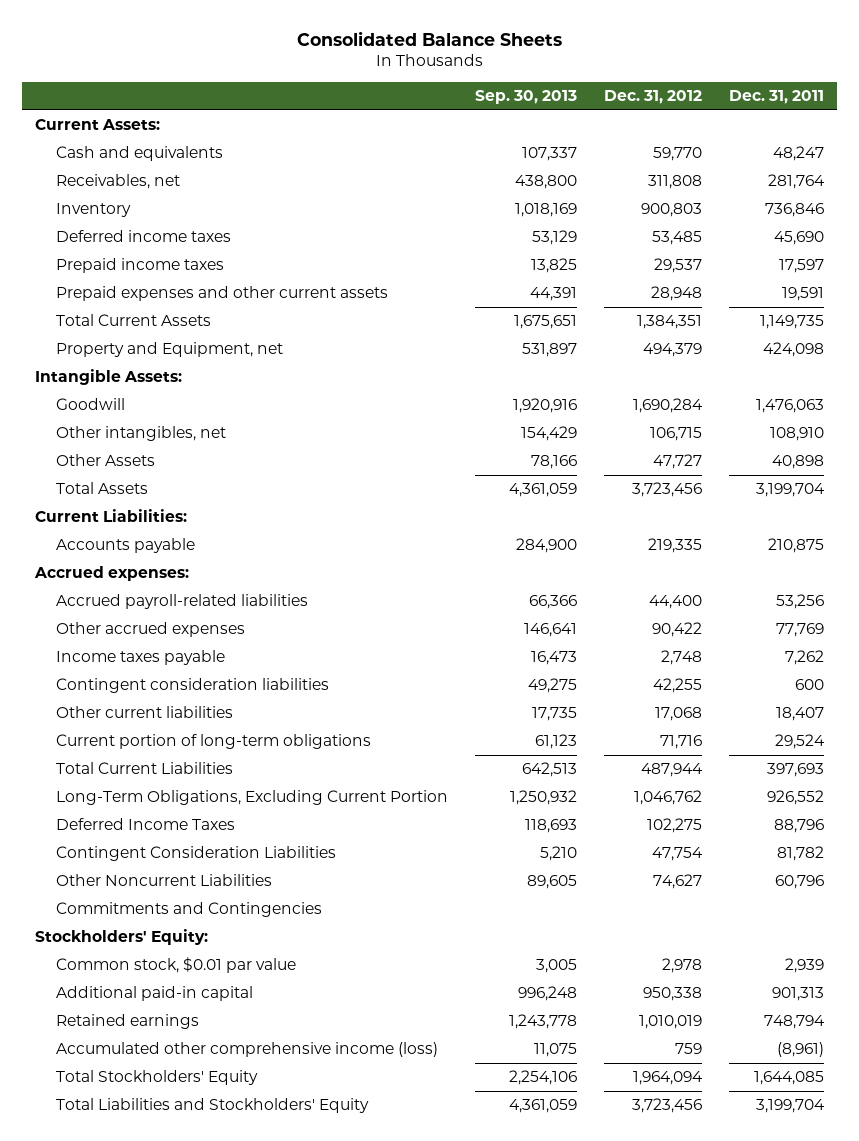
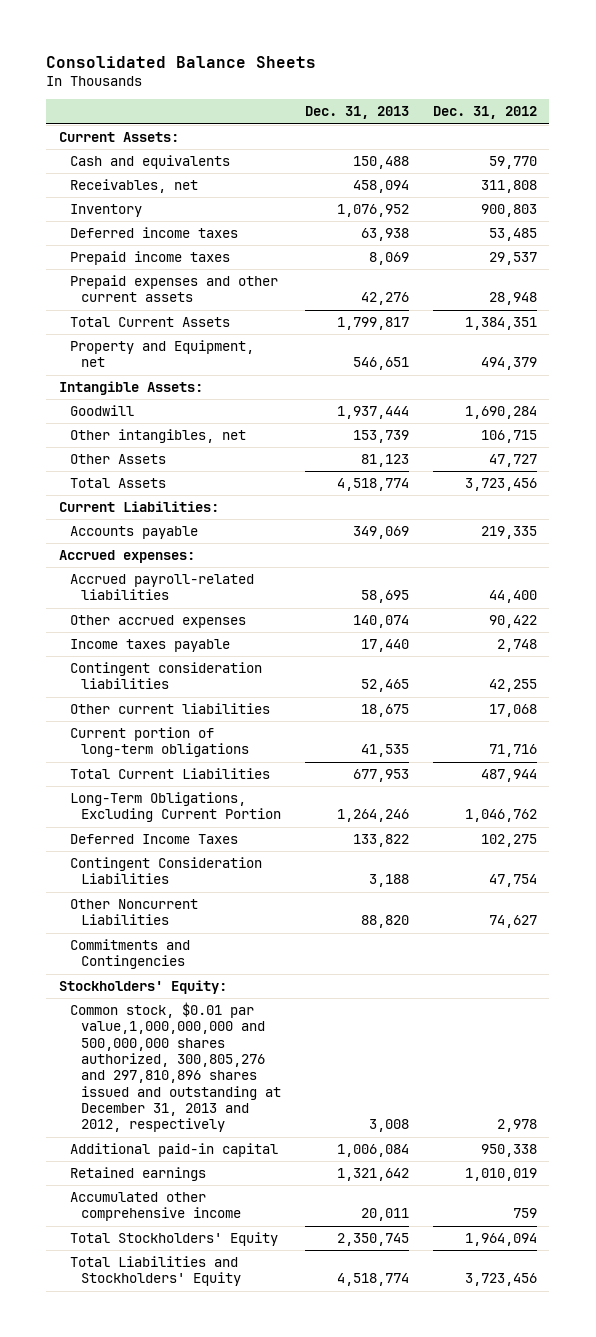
[474,89,577,104] Sep. 30, 2013 -> none
[728,89,824,104] Dec. 31, 2011 -> none
none -> [305,106,410,120] Dec. 31, 2013
[55,957,296,974] Common stock, $0.01 par value -> [69,1002,281,1133] Common stock, $0.01 par value,1,000,000,000 and 500,000,000 shares authorized, 300,805,276 and 297,810,896 shares issued and outstanding at December 31, 2013 and 2012, respectively
[55,1042,438,1058] Accumulated other comprehensive income (loss) -> [69,1192,241,1222] Accumulated other comprehensive income

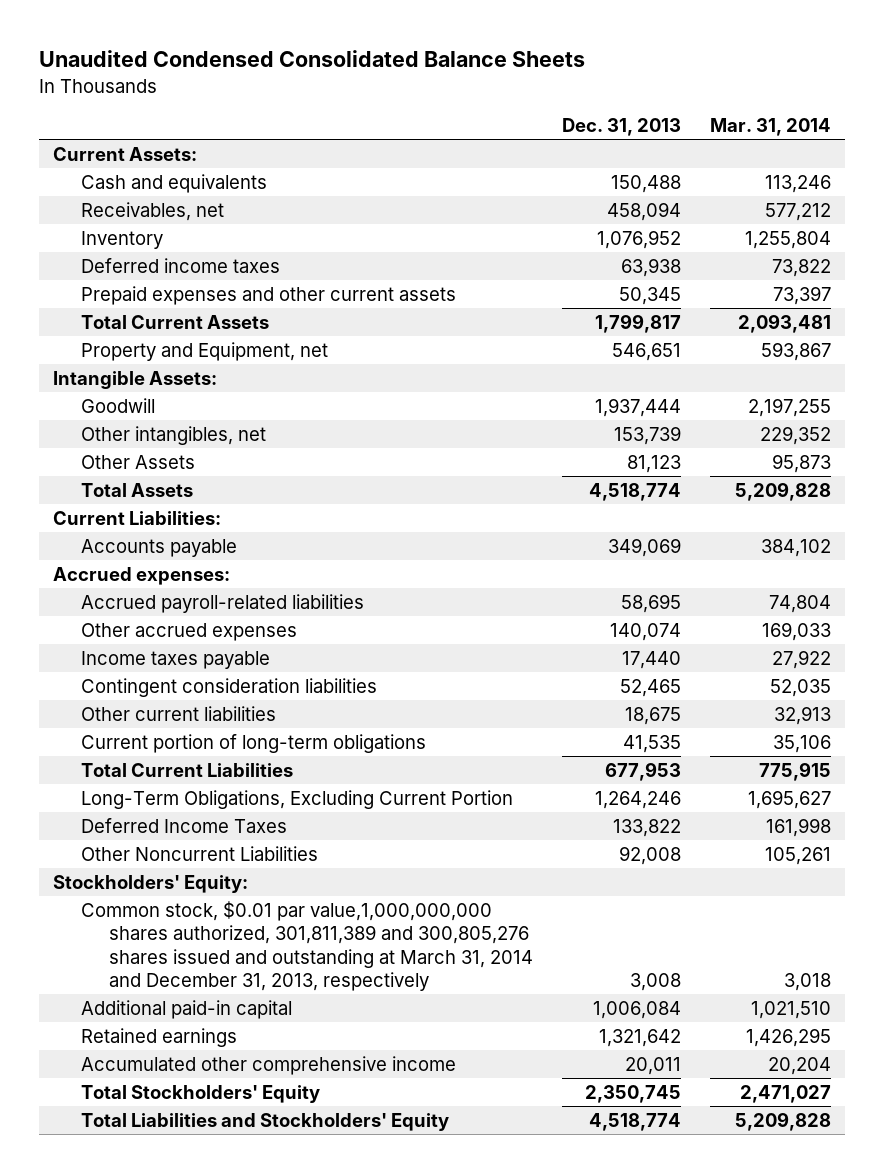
[46,55,317,68] Consolidated Balance Sheets -> [38,50,585,68] Unaudited Condensed Consolidated Balance Sheets
[433,106,538,120] Dec. 31, 2012 -> none
none -> [709,118,831,137] Mar. 31, 2014
[69,251,230,266] Prepaid income taxes -> none
[361,292,410,306] 42,276 -> [618,286,681,305] 50,345
[69,857,262,885] Contingent Consideration Liabilities -> none
[69,939,190,970] Commitments and Contingencies -> none
[361,915,410,929] 88,820 -> [618,845,681,865] 92,008
[69,1002,281,1133] Common stock, $0.01 par value,1,000,000,000 and 500,000,000 shares authorized, 300,805,276 and 297,810,896 shares issued and outstanding at December 31, 2013 and 2012, respectively -> [81,900,534,991] Common stock, $0.01 par value,1,000,000,000 shares authorized, 301,811,389 and 300,805,276 shares issued and outstanding at March 31, 2014 and December 31, 2013, respectively

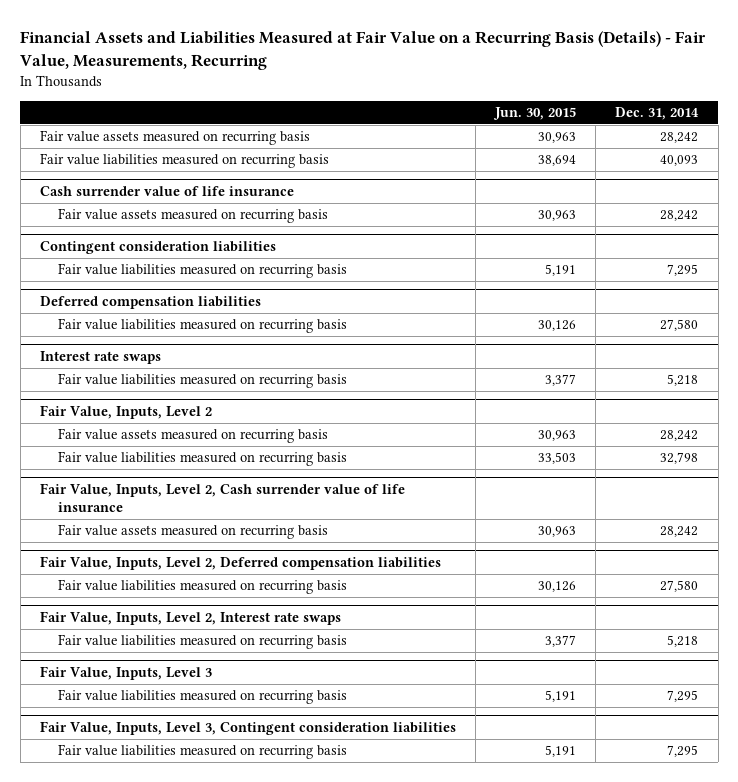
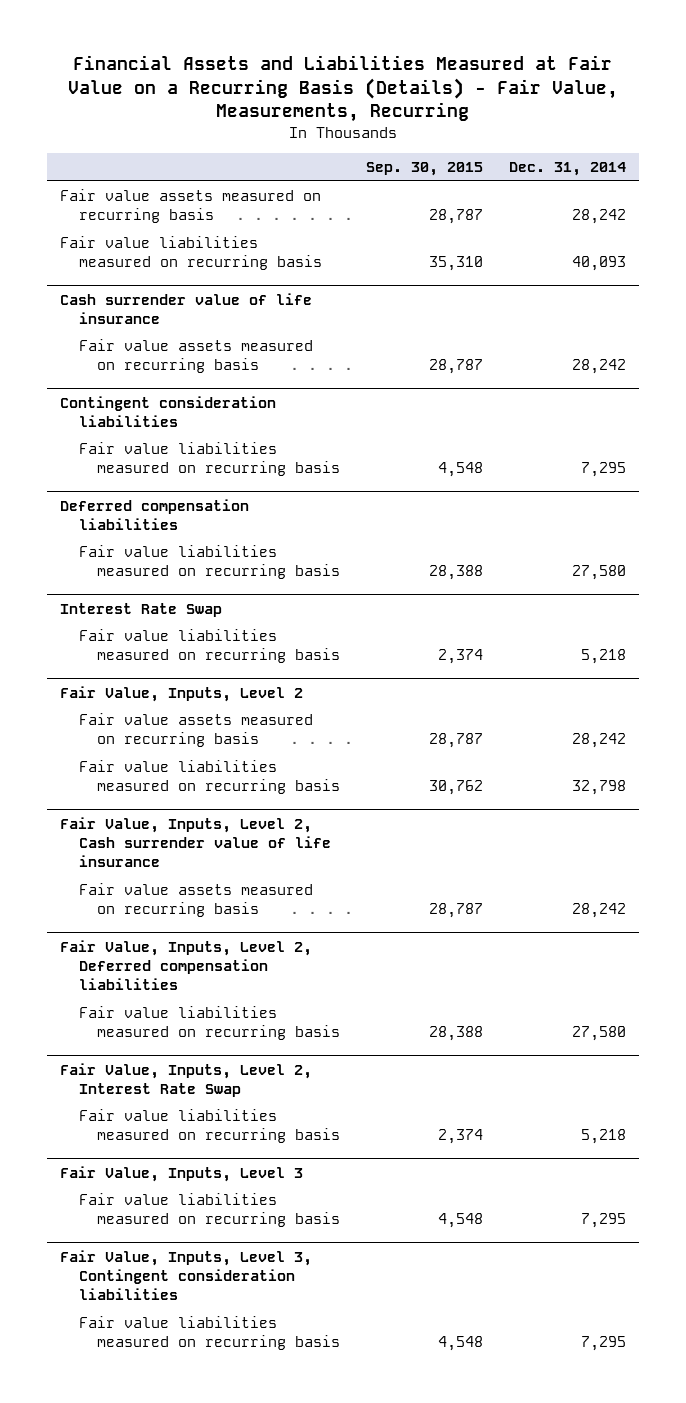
[493,107,577,121] Jun. 30, 2015 -> none
none -> [366,162,484,177] Sep. 30, 2015
[39,351,161,365] Interest rate swaps -> [59,602,222,617] Interest Rate Swap
[39,611,341,626] Fair Value, Inputs, Level 2, Interest rate swaps -> [59,1062,312,1097] Fair Value, Inputs, Level 2, Interest Rate Swap

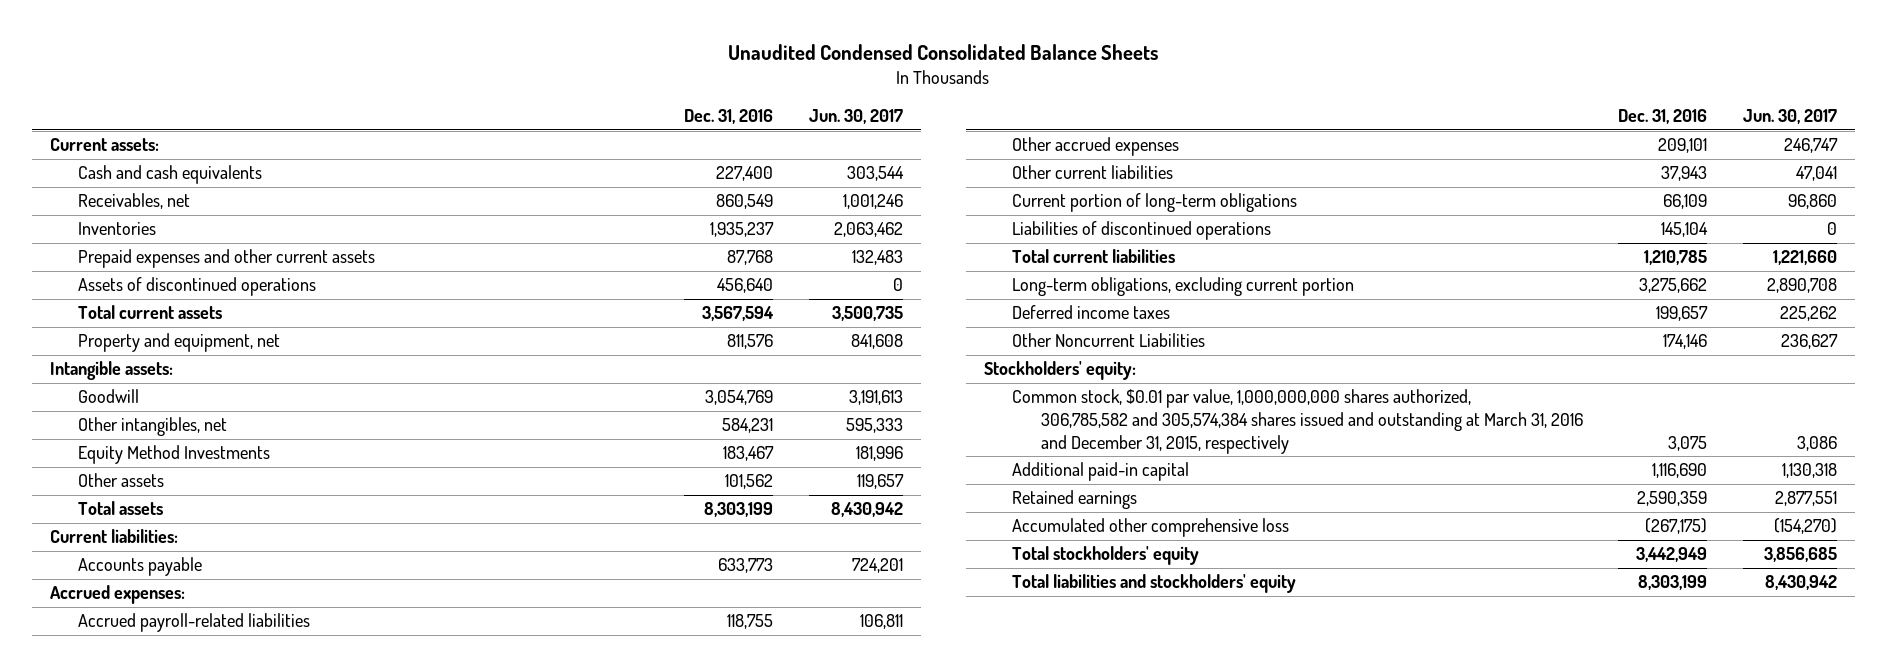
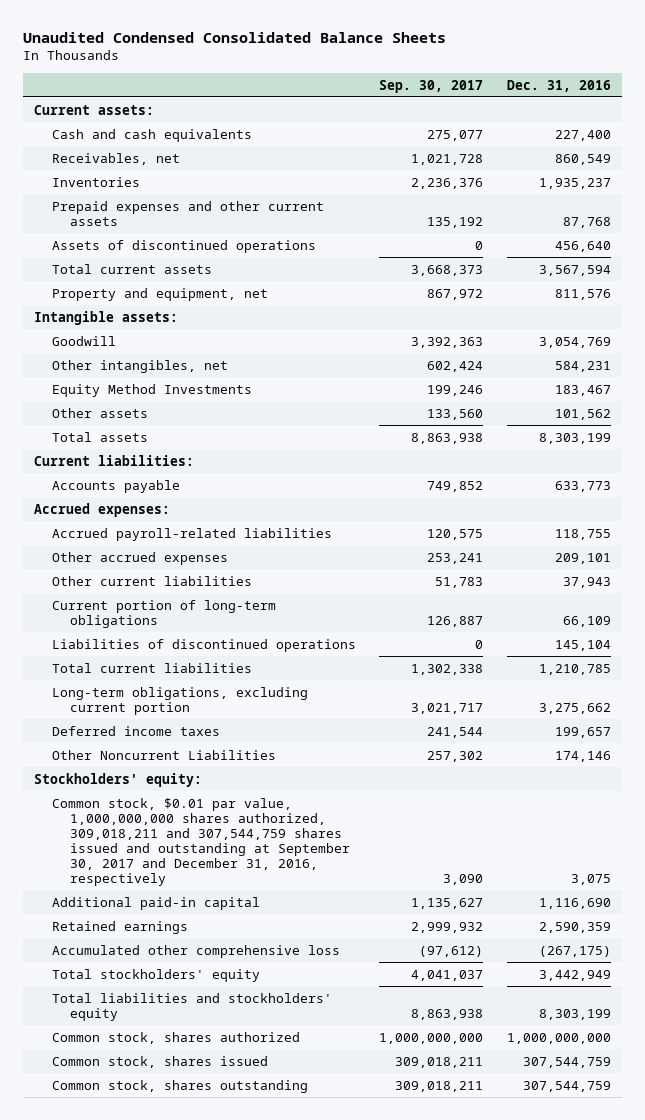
[808,109,903,125] Jun. 30, 2017 -> none
none -> [379,79,484,93] Sep. 30, 2017
[1012,389,1583,454] Common stock, $0.01 par value, 1,000,000,000 shares authorized, 306,785,582 and 305,574,384 shares issued and outstanding at March 31, 2016 and December 31, 2015, respectively -> [52,797,351,886] Common stock, $0.01 par value, 1,000,000,000 shares authorized, 309,018,211 and 307,544,759 shares issued and outstanding at September 30, 2017 and December 31, 2016, respectively
none -> [52,1031,301,1044] Common stock, shares authorized
none -> [52,1055,269,1068] Common stock, shares issued
none -> [52,1079,309,1093] Common stock, shares outstanding

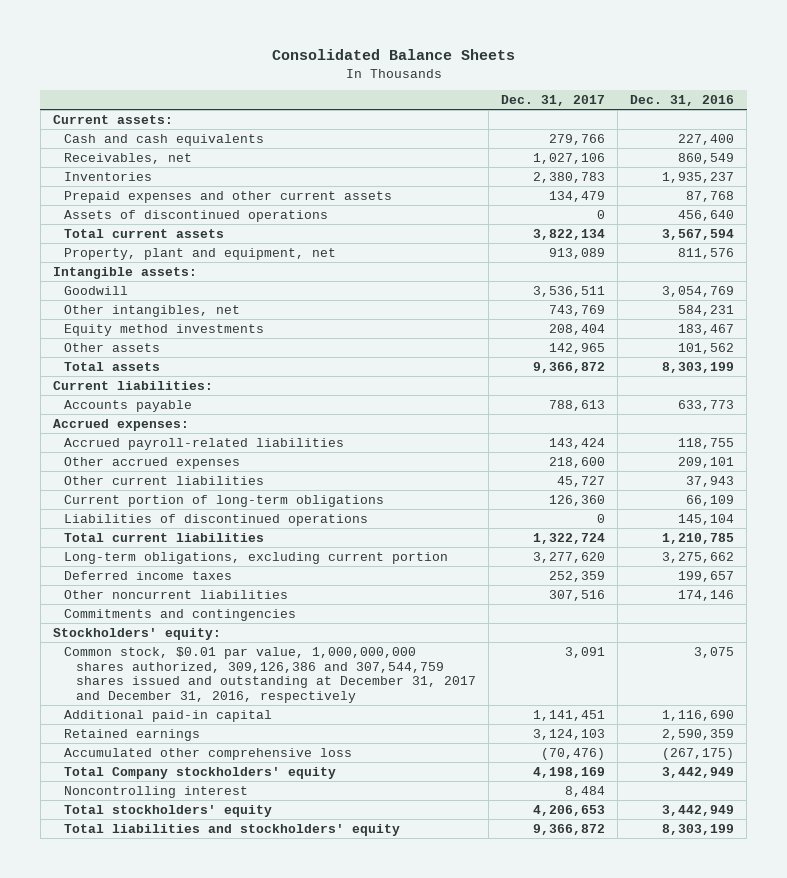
[22,31,446,43] Unaudited Condensed Consolidated Balance Sheets -> [271,49,515,61] Consolidated Balance Sheets
[379,79,484,93] Sep. 30, 2017 -> none
none -> [500,95,605,107] Dec. 31, 2017
[52,287,269,301] Property and equipment, net -> [64,247,337,260] Property, plant and equipment, net
[52,383,253,397] Equity Method Investments -> [64,323,265,336] Equity method investments
[52,749,277,760] Other Noncurrent Liabilities -> [64,589,289,599] Other noncurrent liabilities
none -> [64,608,297,621] Commitments and contingencies
[52,797,351,886] Common stock, $0.01 par value, 1,000,000,000 shares authorized, 309,018,211 and 307,544,759 shares issued and outstanding at September 30, 2017 and December 31, 2016, respectively -> [64,646,476,704] Common stock, $0.01 par value, 1,000,000,000 shares authorized, 309,126,386 and 307,544,759 shares issued and outstanding at December 31, 2017 and December 31, 2016, respectively
none -> [64,766,337,779] Total Company stockholders' equity
none -> [64,785,249,798] Noncontrolling interest
[52,1031,301,1044] Common stock, shares authorized -> none
[52,1055,269,1068] Common stock, shares issued -> none
[52,1079,309,1093] Common stock, shares outstanding -> none

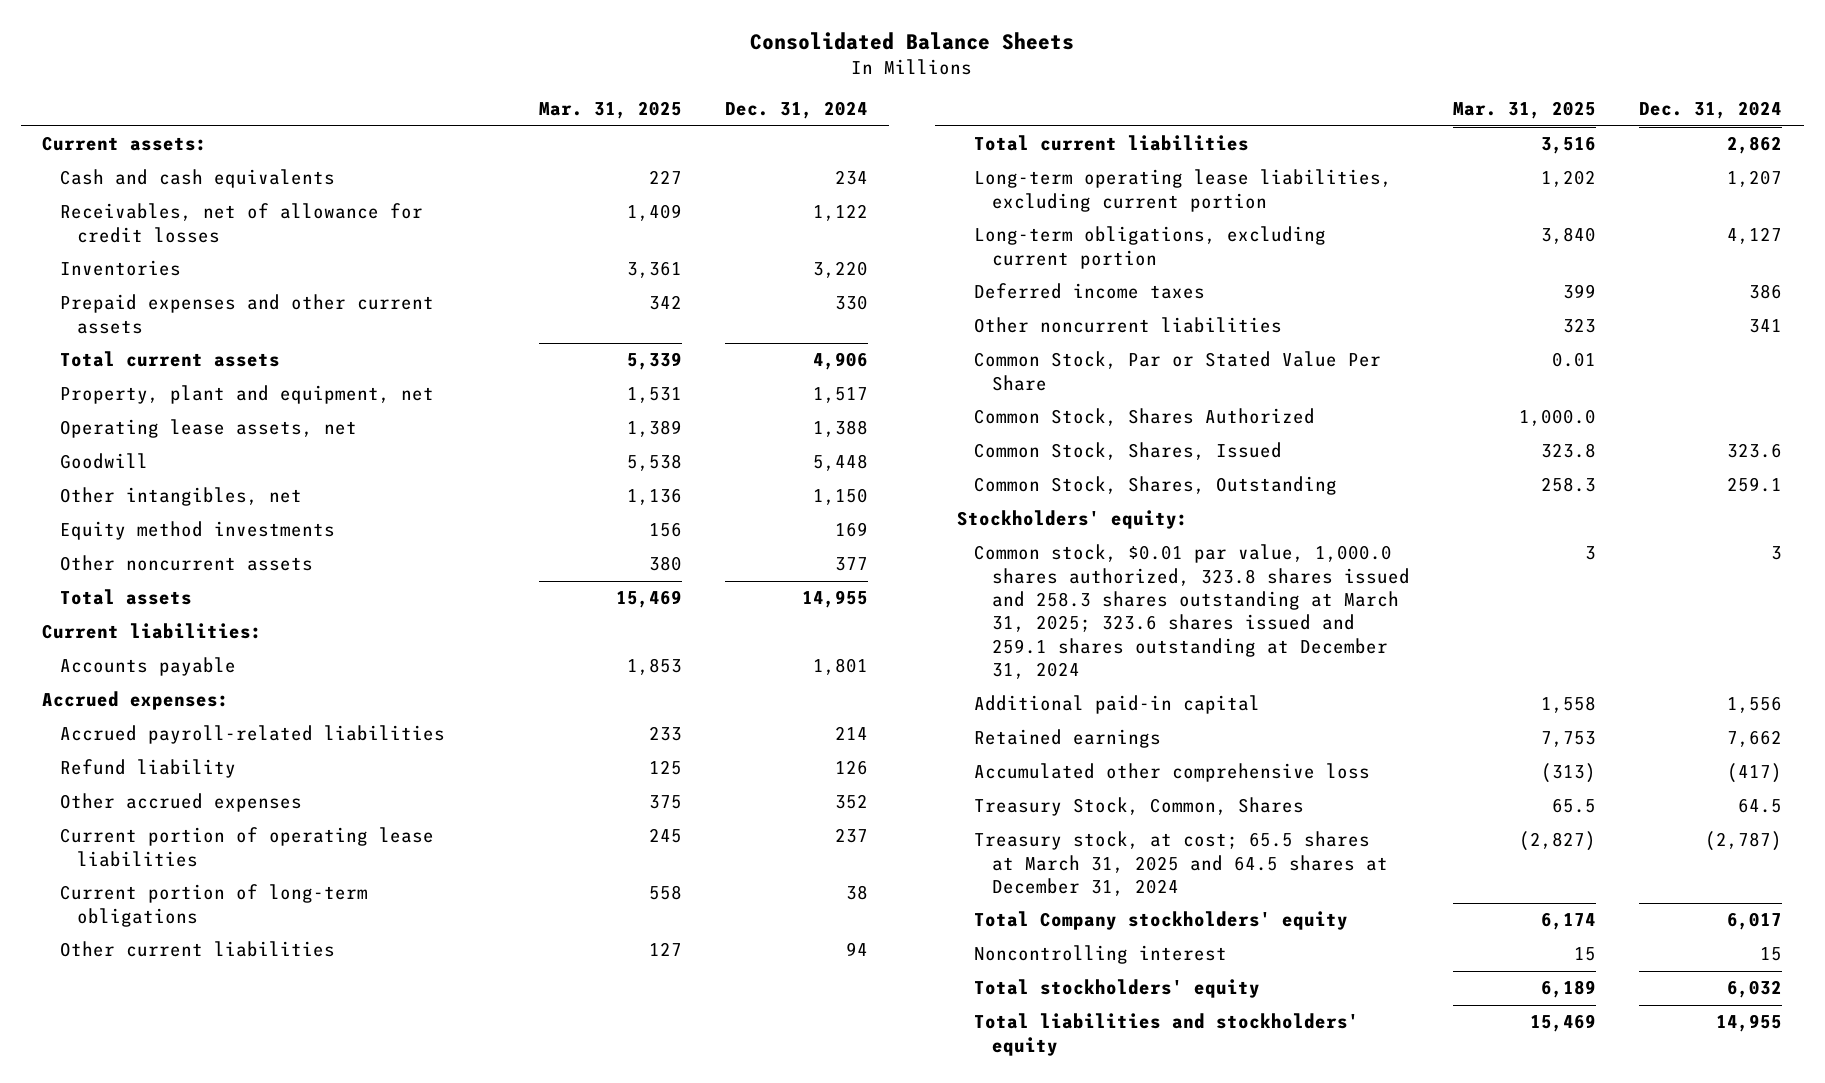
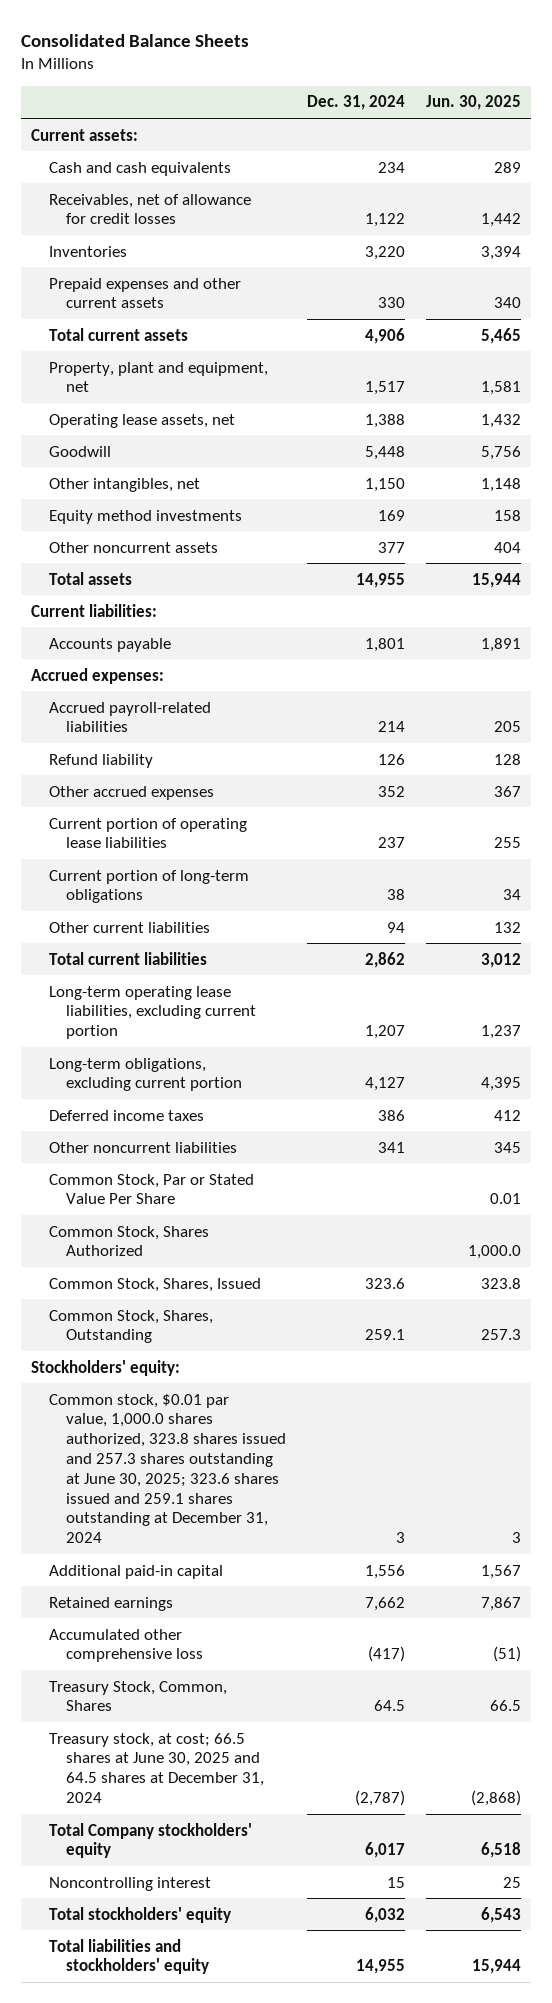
[538,101,682,120] Mar. 31, 2025 -> none
none -> [425,95,521,111] Jun. 30, 2025
[974,544,1410,680] Common stock, $0.01 par value, 1,000.0 shares authorized, 323.8 shares issued and 258.3 shares outstanding at March 31, 2025; 323.6 shares issued and 259.1 shares outstanding at December 31, 2024 -> [48,1393,287,1544] Common stock, $0.01 par value, 1,000.0 shares authorized, 323.8 shares issued and 257.3 shares outstanding at June 30, 2025; 323.6 shares issued and 259.1 shares outstanding at December 31, 2024
[974,831,1388,896] Treasury stock, at cost; 65.5 shares at March 31, 2025 and 64.5 shares at December 31, 2024 -> [48,1732,265,1804] Treasury stock, at cost; 66.5 shares at June 30, 2025 and 64.5 shares at December 31, 2024

